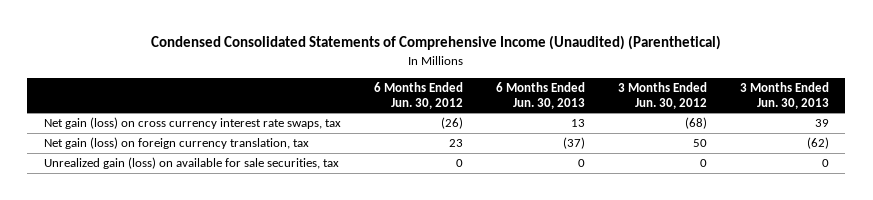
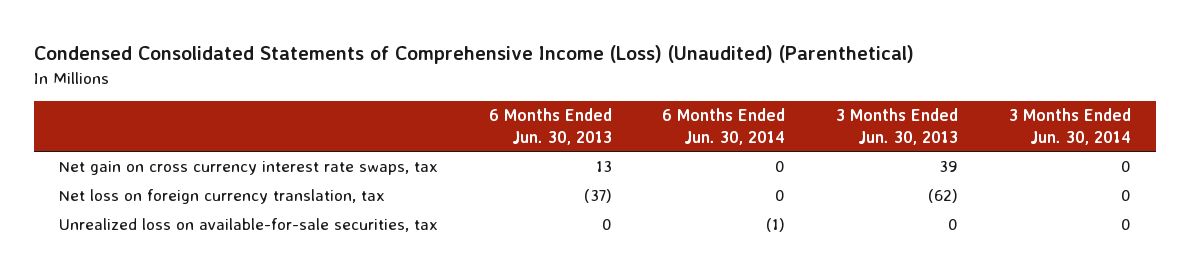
[151,35,722,51] Condensed Consolidated Statements of Comprehensive Income (Unaudited) (Parenthetical) -> [33,45,914,65] Condensed Consolidated Statements of Comprehensive Income (Loss) (Unaudited) (Parenthetical)
[373,81,463,109] 6 Months Ended Jun. 30, 2012 -> none
[617,81,707,109] 3 Months Ended Jun. 30, 2012 -> none
none -> [662,108,786,145] 6 Months Ended Jun. 30, 2014
none -> [1009,108,1132,145] 3 Months Ended Jun. 30, 2014
[43,116,341,129] Net gain (loss) on cross currency interest rate swaps, tax -> [58,161,438,176] Net gain on cross currency interest rate swaps, tax
[43,136,309,149] Net gain (loss) on foreign currency translation, tax -> [58,189,385,205] Net loss on foreign currency translation, tax
[43,156,339,169] Unrealized gain (loss) on available for sale securities, tax -> [58,218,438,233] Unrealized loss on available-for-sale securities, tax

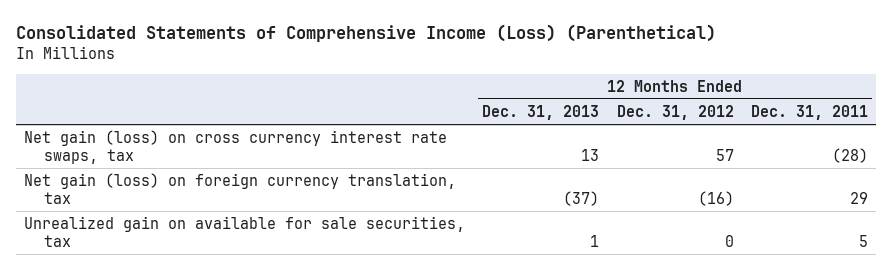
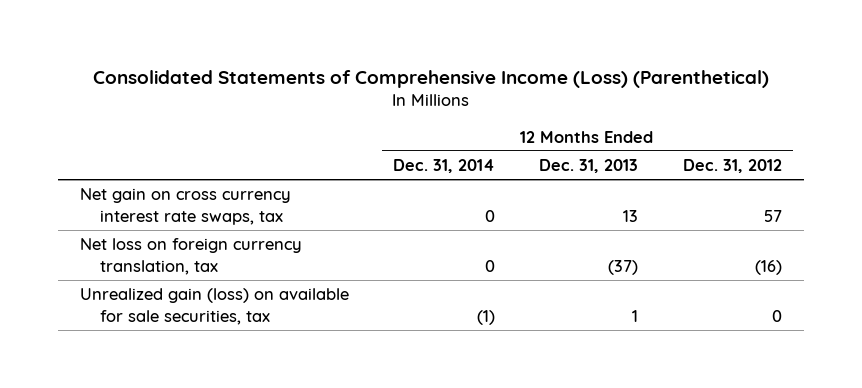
[750,105,868,121] Dec. 31, 2011 -> none
none -> [393,159,496,174] Dec. 31, 2014
[24,130,448,165] Net gain (loss) on cross currency interest rate swaps, tax -> [79,188,291,225] Net gain on cross currency interest rate swaps, tax
[24,173,457,205] Net gain (loss) on foreign currency translation, tax -> [79,238,302,275] Net loss on foreign currency translation, tax
[24,216,466,248] Unrealized gain on available for sale securities, tax -> [79,288,349,325] Unrealized gain (loss) on available for sale securities, tax

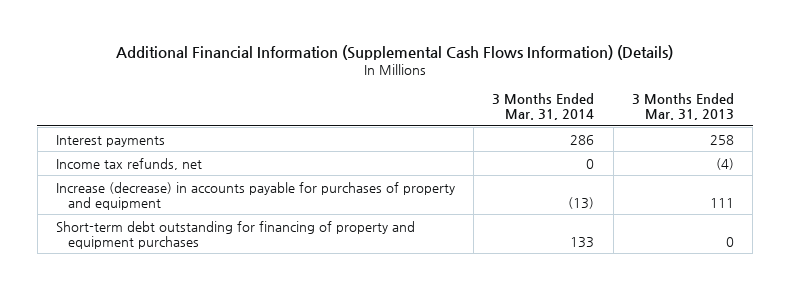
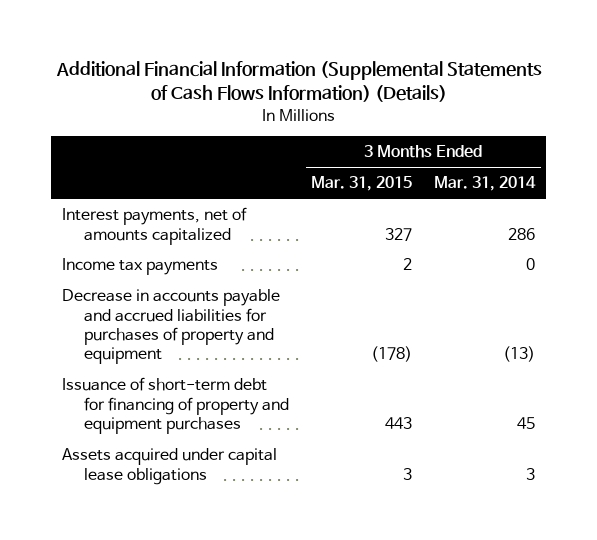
[115,44,673,60] Additional Financial Information (Supplemental Cash Flows Information) (Details) -> [55,61,542,103] Additional Financial Information (Supplemental Statements of Cash Flows Information) (Details)
[632,93,735,121] 3 Months Ended Mar. 31, 2013 -> none
none -> [311,176,413,192] Mar. 31, 2015
[55,134,165,147] Interest payments -> [62,207,248,245] Interest payments, net of amounts capitalized
[55,157,202,170] Income tax refunds, net -> [62,258,219,276] Income tax payments
[55,181,455,210] Increase (decrease) in accounts payable for purchases of property and equipment -> [62,289,281,365] Decrease in accounts payable and accrued liabilities for purchases of property and equipment
[55,220,415,249] Short-term debt outstanding for financing of property and equipment purchases -> [62,377,290,434] Issuance of short-term debt for financing of property and equipment purchases
[570,236,595,248] 133 -> [517,416,536,429] 45
none -> [62,448,278,485] Assets acquired under capital lease obligations

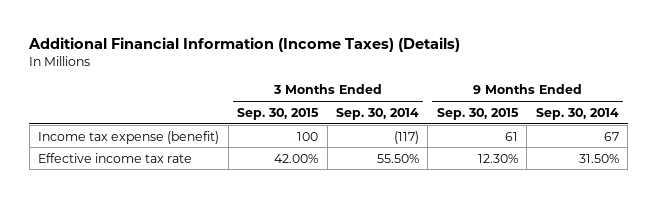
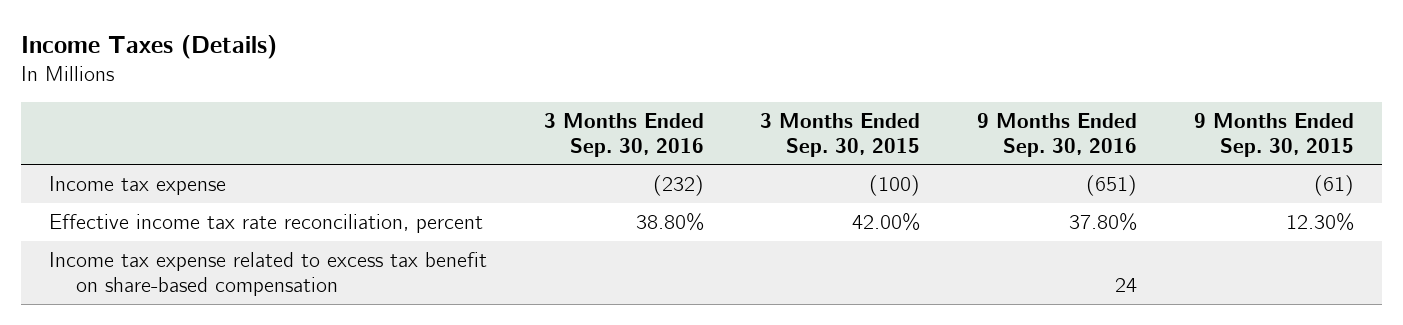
[28,37,461,53] Additional Financial Information (Income Taxes) (Details) -> [21,35,278,60] Income Taxes (Details)
[335,107,419,120] Sep. 30, 2014 -> none
[535,107,619,120] Sep. 30, 2014 -> none
none -> [543,112,704,157] 3 Months Ended Sep. 30, 2016
none -> [977,112,1138,157] 9 Months Ended Sep. 30, 2016
[38,130,220,144] Income tax expense (benefit) -> [49,175,227,195] Income tax expense
[297,131,319,141] 100 -> [869,174,921,196] (100)
[504,131,518,141] 61 -> [1313,174,1354,196] (61)
[38,152,193,163] Effective income tax rate -> [49,213,484,233] Effective income tax rate reconciliation, percent
none -> [49,251,488,296] Income tax expense related to excess tax benefit on share-based compensation

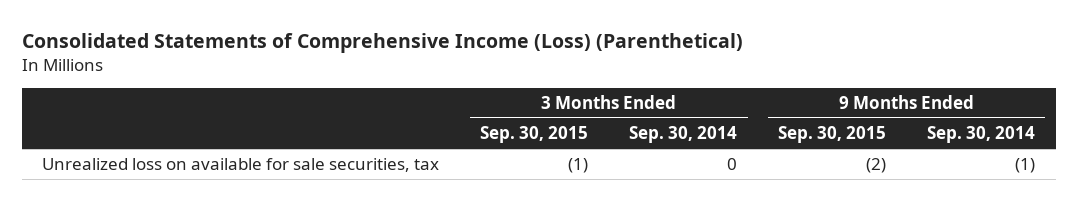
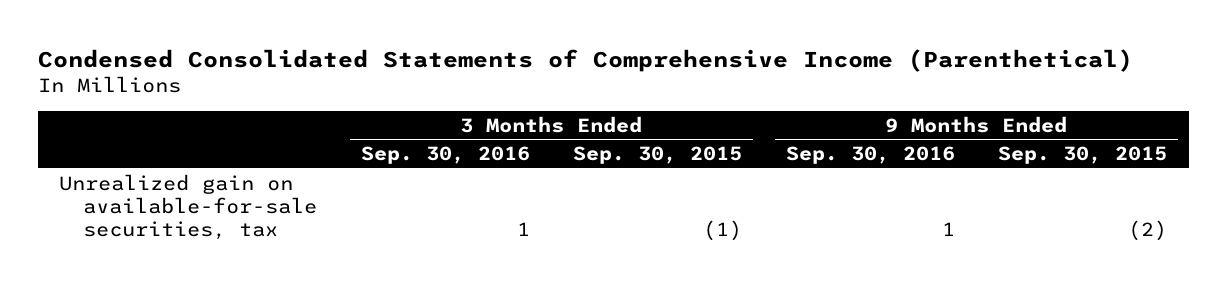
[22,33,744,54] Consolidated Statements of Comprehensive Income (Loss) (Parenthetical) -> [37,48,1133,72] Condensed Consolidated Statements of Comprehensive Income (Parenthetical)
[629,126,738,144] Sep. 30, 2014 -> none
[927,126,1036,144] Sep. 30, 2014 -> none
none -> [360,146,530,165] Sep. 30, 2016
none -> [785,146,955,165] Sep. 30, 2016
[42,158,440,173] Unrealized loss on available for sale securities, tax -> [59,173,318,240] Unrealized gain on available-for-sale securities, tax

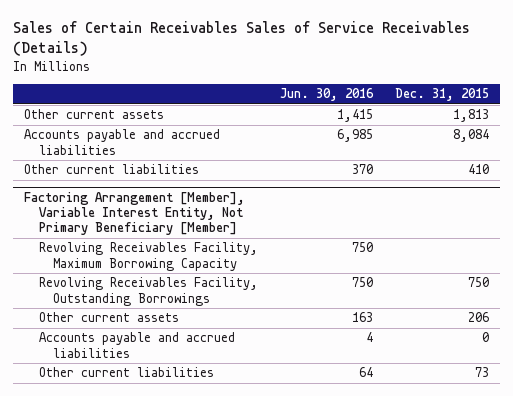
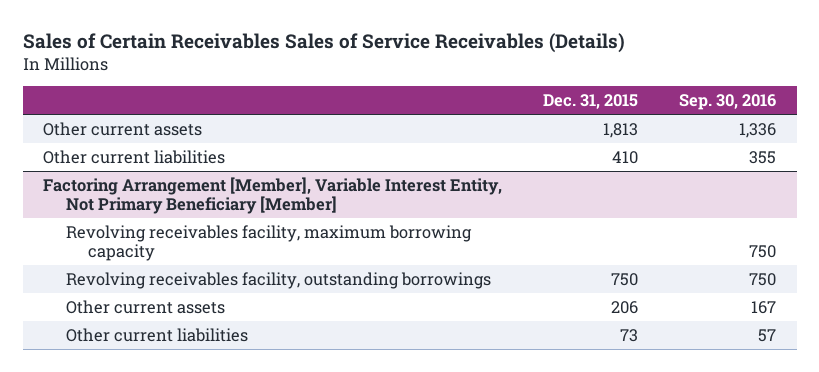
[279,88,374,102] Jun. 30, 2016 -> none
none -> [679,94,777,111] Sep. 30, 2016
[24,129,221,155] Accounts payable and accrued liabilities -> none
[38,242,258,271] Revolving Receivables Facility, Maximum Borrowing Capacity -> [65,224,472,261] Revolving receivables facility, maximum borrowing capacity
[38,277,258,306] Revolving Receivables Facility, Outstanding Borrowings -> [65,271,491,289] Revolving receivables facility, outstanding borrowings
[38,332,235,358] Accounts payable and accrued liabilities -> none

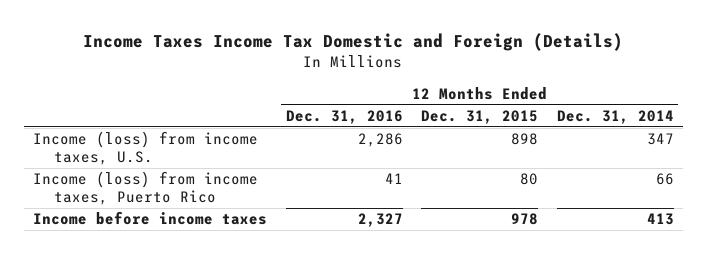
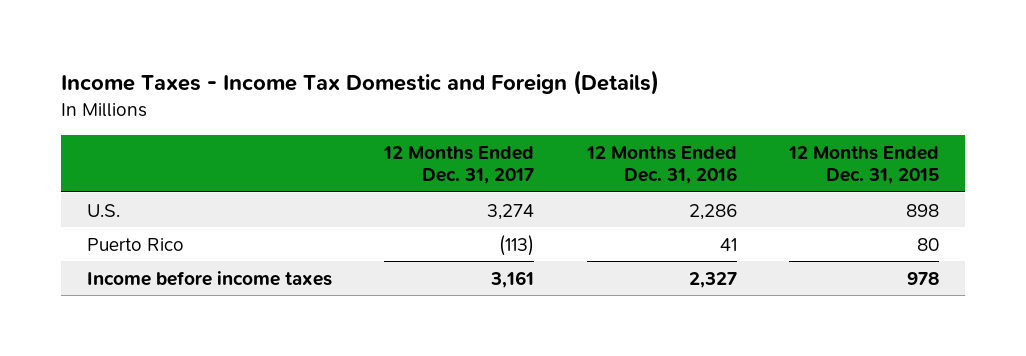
[83,33,624,52] Income Taxes Income Tax Domestic and Foreign (Details) -> [60,70,659,96] Income Taxes - Income Tax Domestic and Foreign (Details)
[556,109,674,124] Dec. 31, 2014 -> none
none -> [383,145,535,185] 12 Months Ended Dec. 31, 2017
[33,131,259,165] Income (loss) from income taxes, U.S. -> [87,203,121,217] U.S.
[33,171,259,205] Income (loss) from income taxes, Puerto Rico -> [87,237,185,251] Puerto Rico

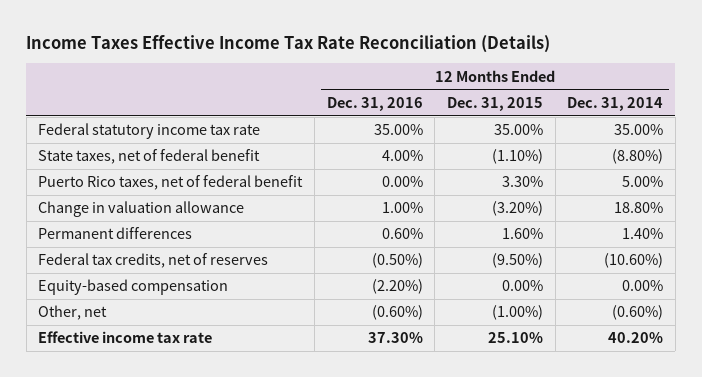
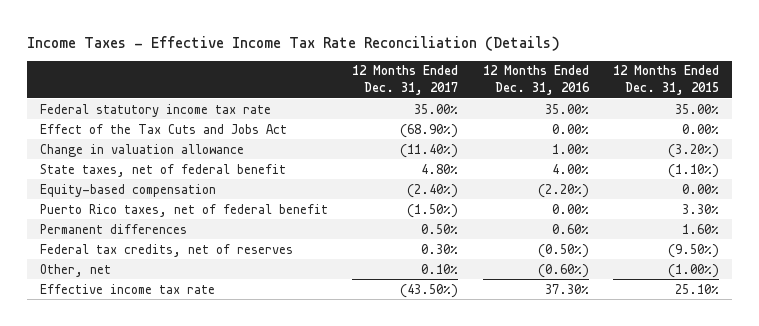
[26,34,551,53] Income Taxes Effective Income Tax Rate Reconciliation (Details) -> [27,35,561,51] Income Taxes - Effective Income Tax Rate Reconciliation (Details)
[567,96,664,111] Dec. 31, 2014 -> none
none -> [352,65,459,95] 12 Months Ended Dec. 31, 2017
none -> [39,123,287,134] Effect of the Tax Cuts and Jobs Act
[38,201,245,218] Change in valuation allowance -> [39,143,244,157] Change in valuation allowance
[38,279,229,296] Equity-based compensation -> [39,183,216,197] Equity-based compensation

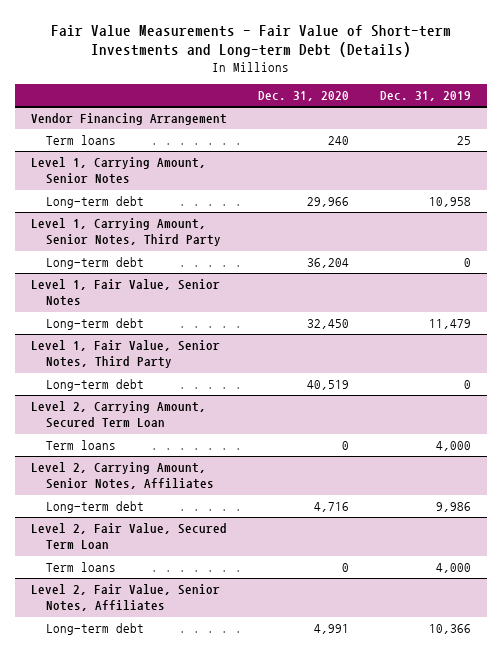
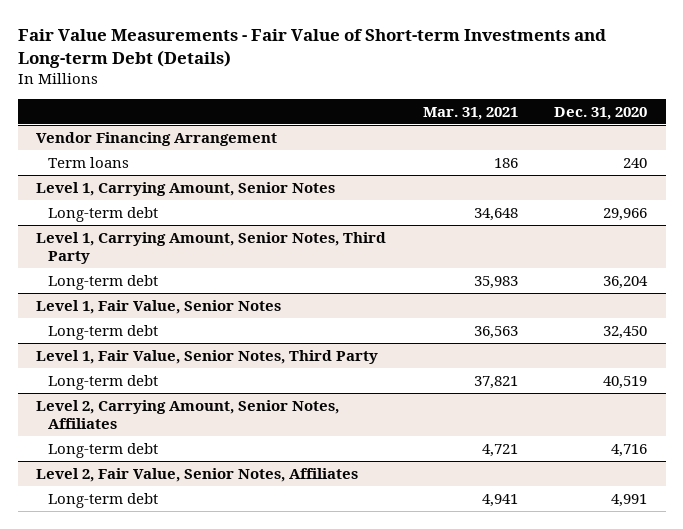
[379,90,471,101] Dec. 31, 2019 -> none
none -> [422,106,518,120] Mar. 31, 2021
[30,401,206,429] Level 2, Carrying Amount, Secured Term Loan -> none
[45,440,116,451] Term loans -> none
[30,523,227,550] Level 2, Fair Value, Secured Term Loan -> none
[45,562,116,573] Term loans -> none

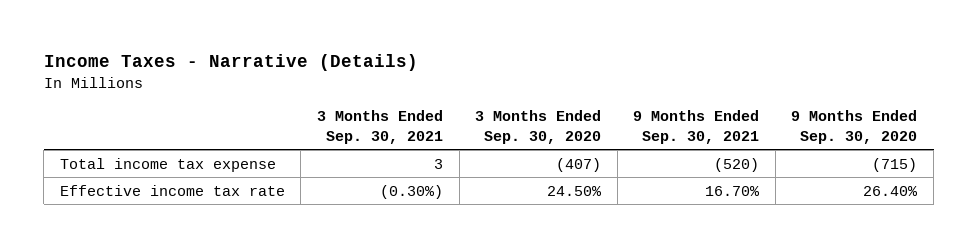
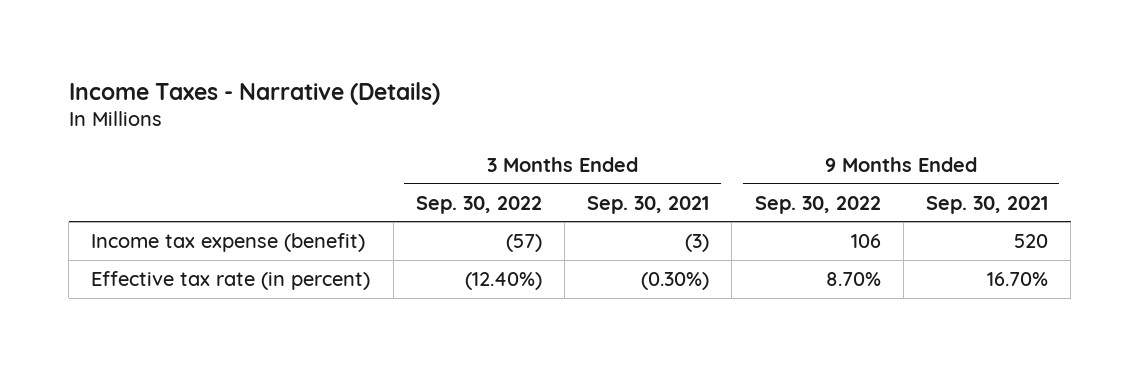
[475,110,602,144] 3 Months Ended Sep. 30, 2020 -> none
[791,110,918,144] 9 Months Ended Sep. 30, 2020 -> none
none -> [415,195,542,214] Sep. 30, 2022
none -> [754,195,881,214] Sep. 30, 2022
[59,157,276,172] Total income tax expense -> [91,232,366,252] Income tax expense (benefit)
[433,158,443,169] 3 -> [685,233,710,252] (3)
[714,157,760,172] (520) -> [1014,233,1049,248] 520
[59,184,285,196] Effective income tax rate -> [91,270,371,290] Effective tax rate (in percent)

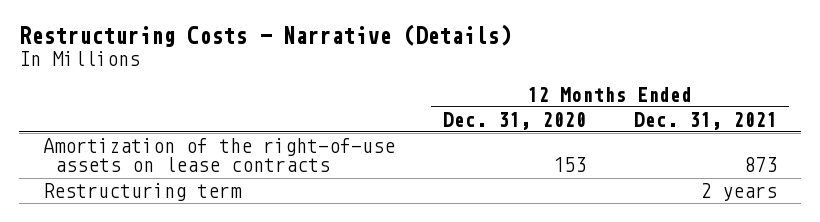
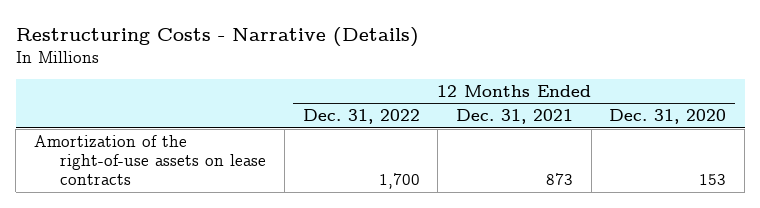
none -> [302,109,420,125] Dec. 31, 2022
[42,182,242,201] Restructuring term -> none

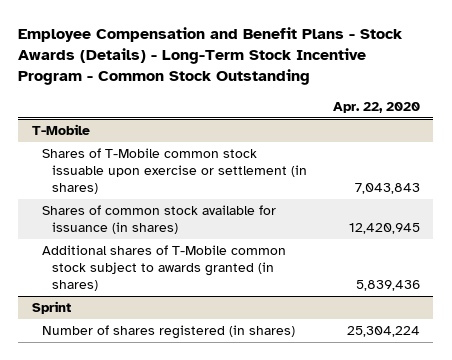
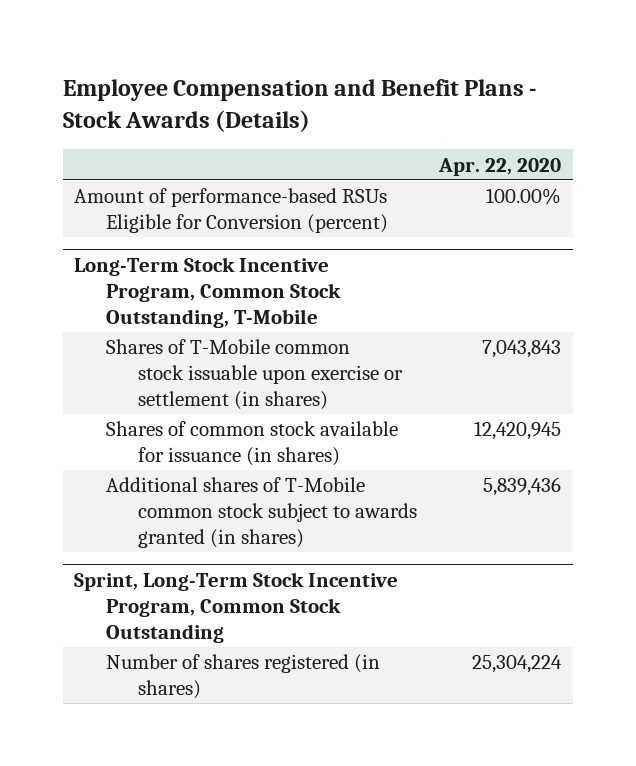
[18,27,404,86] Employee Compensation and Benefit Plans - Stock Awards (Details) - Long-Term Stock Incentive Program - Common Stock Outstanding -> [63,78,537,133] Employee Compensation and Benefit Plans - Stock Awards (Details)
[31,123,90,135] T-Mobile -> none
none -> [74,188,389,234] Amount of performance-based RSUs Eligible for Conversion (percent)
none -> [74,257,342,328] Long-Term Stock Incentive Program, Common Stock Outstanding, T-Mobile
[31,300,71,314] Sprint -> none
none -> [74,572,399,643] Sprint, Long-Term Stock Incentive Program, Common Stock Outstanding

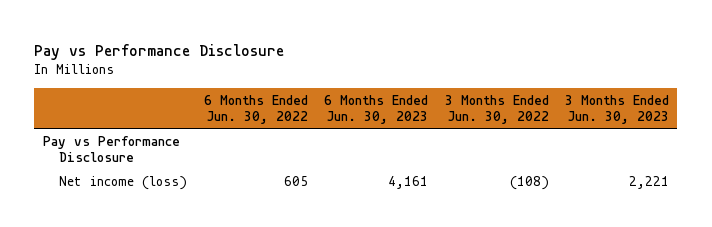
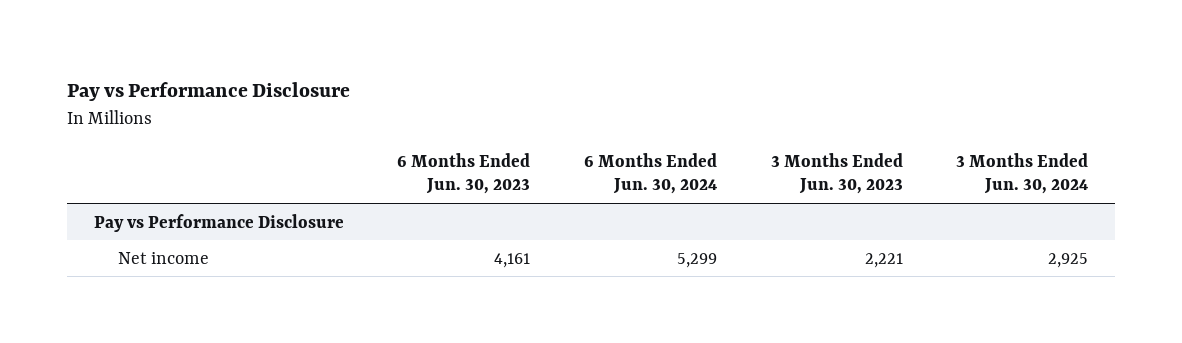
[203,94,308,125] 6 Months Ended Jun. 30, 2022 -> none
[444,94,549,125] 3 Months Ended Jun. 30, 2022 -> none
none -> [583,153,717,195] 6 Months Ended Jun. 30, 2024
none -> [956,153,1089,195] 3 Months Ended Jun. 30, 2024
[59,175,188,190] Net income (loss) -> [117,251,209,264] Net income

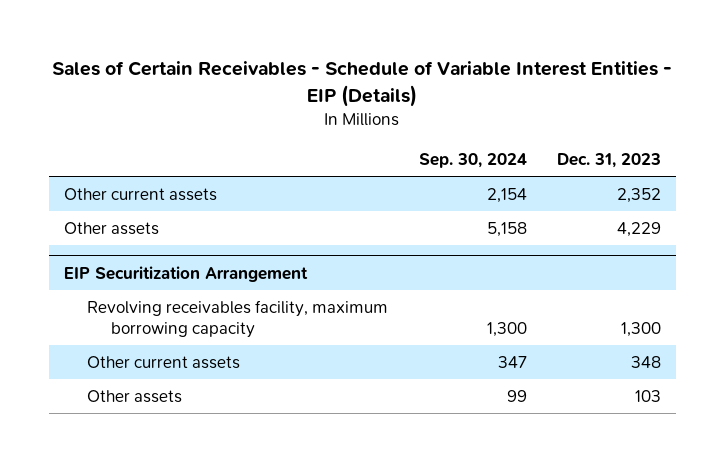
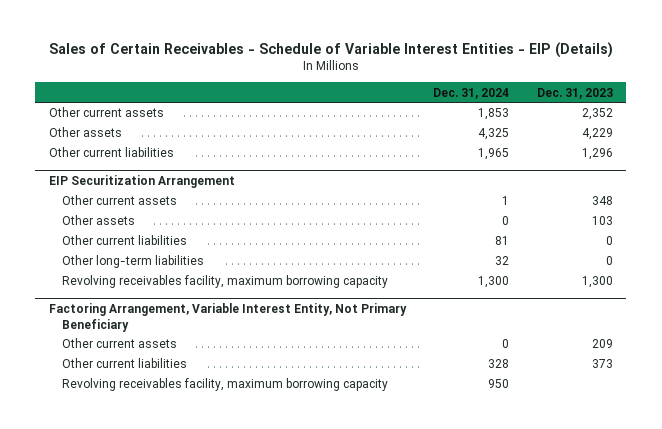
[418,152,527,168] Sep. 30, 2024 -> none
none -> [433,87,510,99] Dec. 31, 2024
none -> [48,147,174,158] Other current liabilities
none -> [62,235,188,246] Other current liabilities
none -> [62,255,205,269] Other long-term liabilities
[87,299,389,339] Revolving receivables facility, maximum borrowing capacity -> [62,275,389,289] Revolving receivables facility, maximum borrowing capacity
none -> [48,303,407,332] Factoring Arrangement, Variable Interest Entity, Not Primary Beneficiary
none -> [62,338,178,349] Other current assets
none -> [62,358,188,369] Other current liabilities
none -> [62,378,389,392] Revolving receivables facility, maximum borrowing capacity

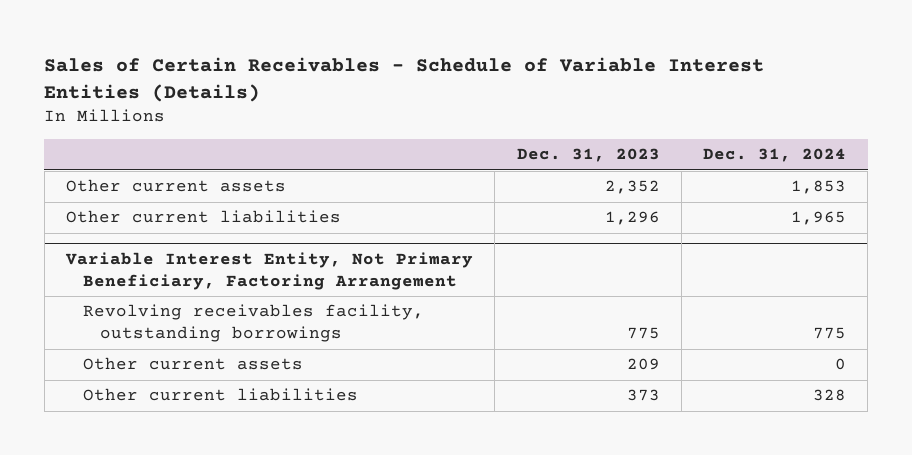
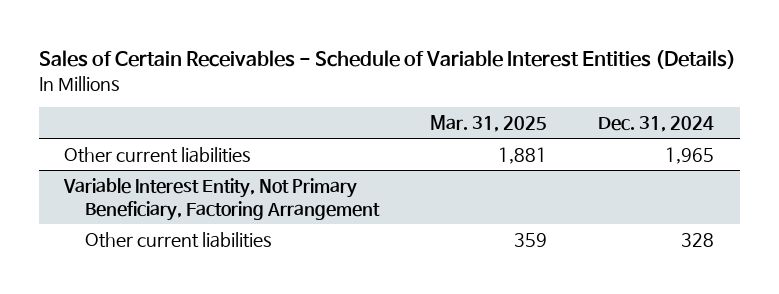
[516,148,660,163] Dec. 31, 2023 -> none
none -> [429,115,547,133] Mar. 31, 2025
[65,179,286,193] Other current assets -> none
[83,304,425,343] Revolving receivables facility, outstanding borrowings -> none
[83,357,304,371] Other current assets -> none

